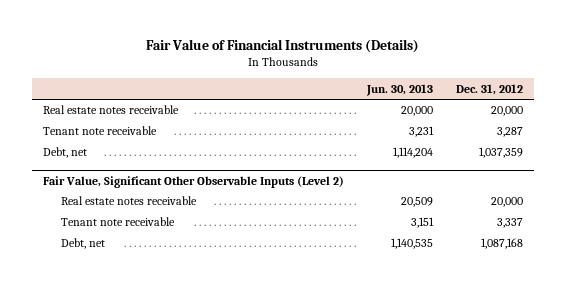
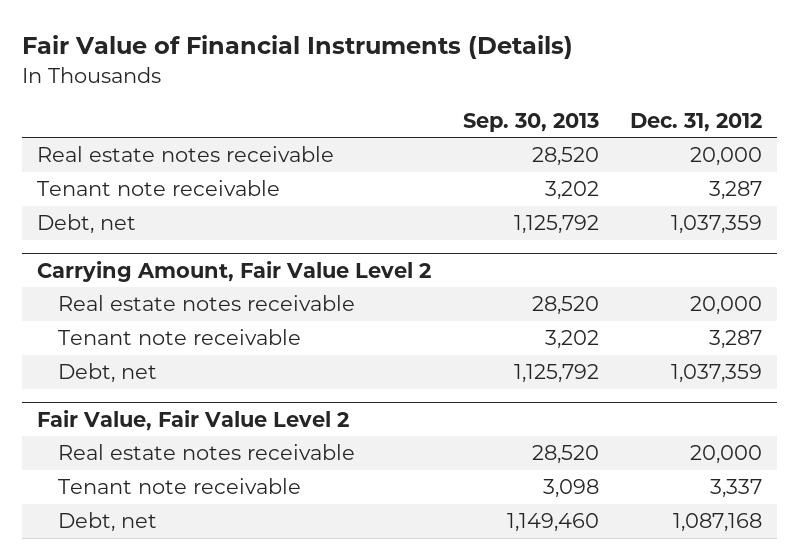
[366,83,434,96] Jun. 30, 2013 -> none
none -> [462,112,599,132] Sep. 30, 2013
[43,175,345,188] Fair Value, Significant Other Observable Inputs (Level 2) -> none
none -> [37,260,432,282] Carrying Amount, Fair Value Level 2
none -> [58,329,302,346] Tenant note receivable
none -> [58,363,158,384] Debt, net
none -> [37,409,350,431] Fair Value, Fair Value Level 2
none -> [58,444,356,461] Real estate notes receivable

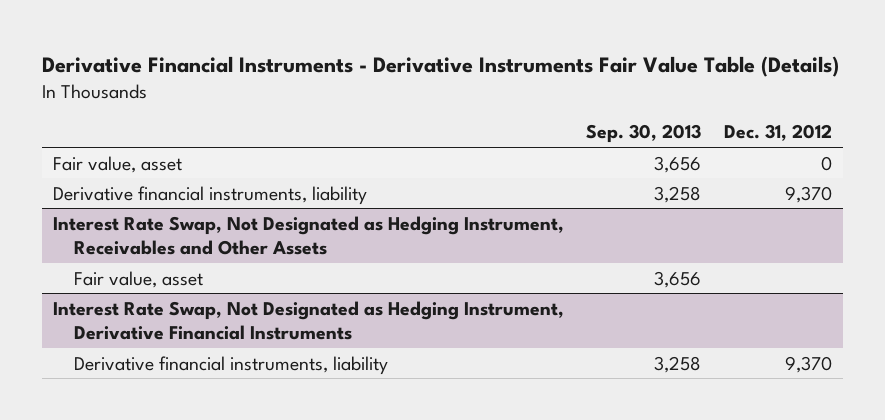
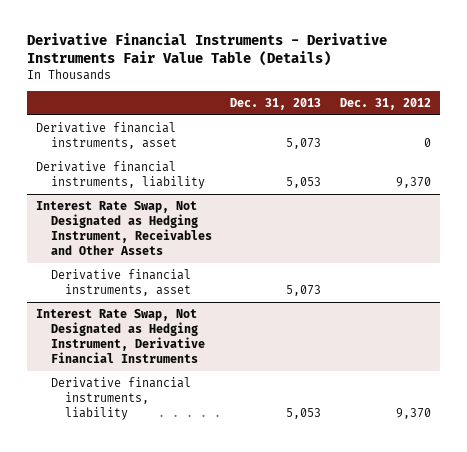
[586,124,702,144] Sep. 30, 2013 -> none
none -> [230,97,322,110] Dec. 31, 2013
[52,155,182,173] Fair value, asset -> [36,121,177,149] Derivative financial instruments, asset
[74,270,204,288] Fair value, asset -> [50,268,192,296] Derivative financial instruments, asset

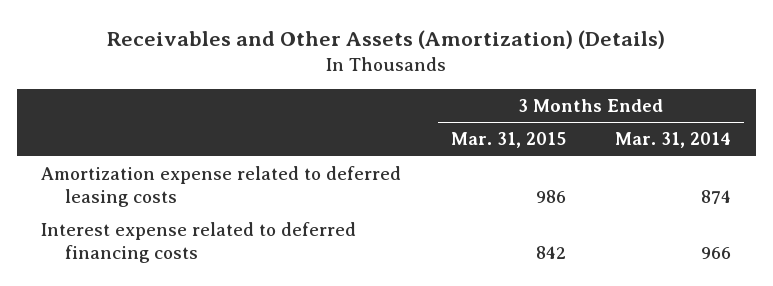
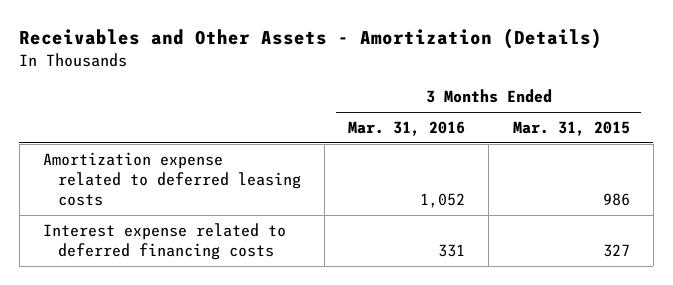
[107,29,666,49] Receivables and Other Assets (Amortization) (Details) -> [19,28,603,50] Receivables and Other Assets - Amortization (Details)
[615,132,732,149] Mar. 31, 2014 -> none
none -> [348,121,466,137] Mar. 31, 2016
[535,245,566,259] 842 -> [602,243,630,257] 327

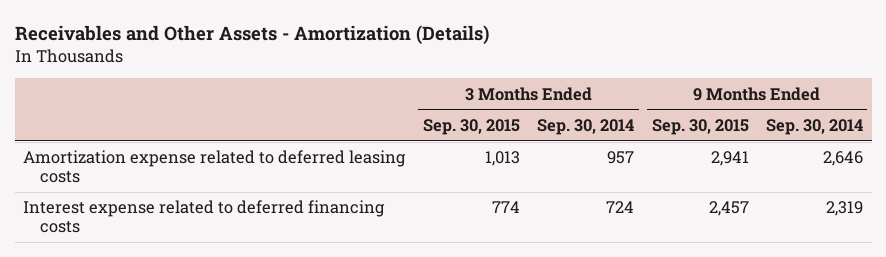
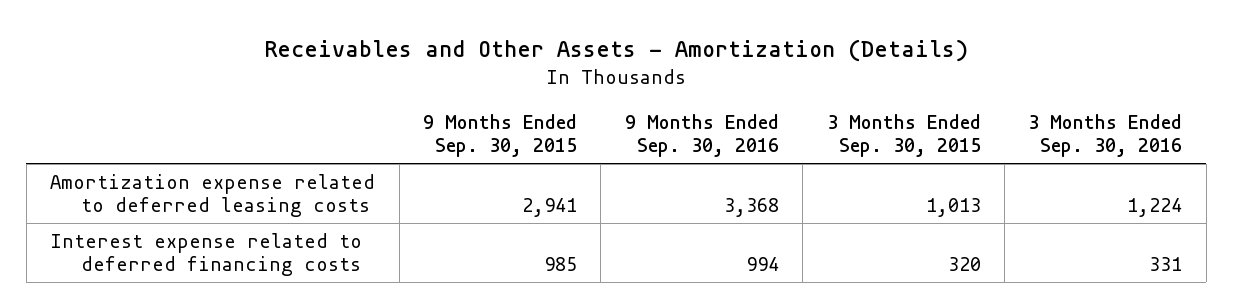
[537,118,635,135] Sep. 30, 2014 -> none
[766,118,864,135] Sep. 30, 2014 -> none
none -> [624,113,779,157] 9 Months Ended Sep. 30, 2016
none -> [1028,113,1183,157] 3 Months Ended Sep. 30, 2016
[491,201,520,214] 774 -> [947,256,981,271] 320
[708,201,749,217] 2,457 -> [544,256,578,271] 985

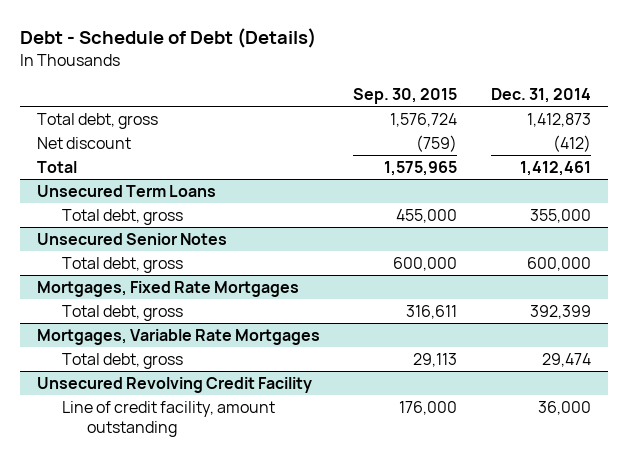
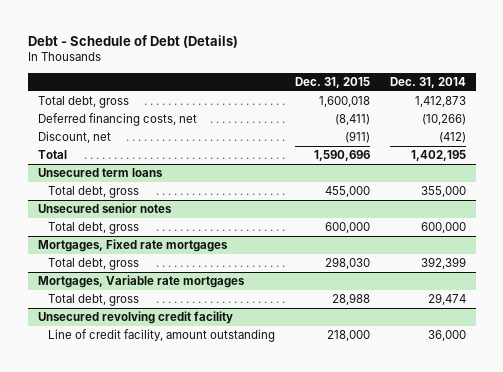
[353,87,458,104] Sep. 30, 2015 -> none
none -> [294,77,370,89] Dec. 31, 2015
none -> [37,113,197,127] Deferred financing costs, net
[36,136,131,149] Net discount -> [37,131,111,144] Discount, net
[520,160,592,176] 1,412,461 -> [410,150,466,162] 1,402,195
[36,184,216,197] Unsecured Term Loans -> [37,168,163,178] Unsecured term loans
[36,232,227,245] Unsecured Senior Notes -> [37,203,172,214] Unsecured senior notes
[36,280,299,297] Mortgages, Fixed Rate Mortgages -> [37,239,228,253] Mortgages, Fixed rate mortgages
[36,328,320,345] Mortgages, Variable Rate Mortgages -> [37,275,245,289] Mortgages, Variable rate mortgages
[36,376,312,393] Unsecured Revolving Credit Facility -> [37,311,233,325] Unsecured revolving credit facility

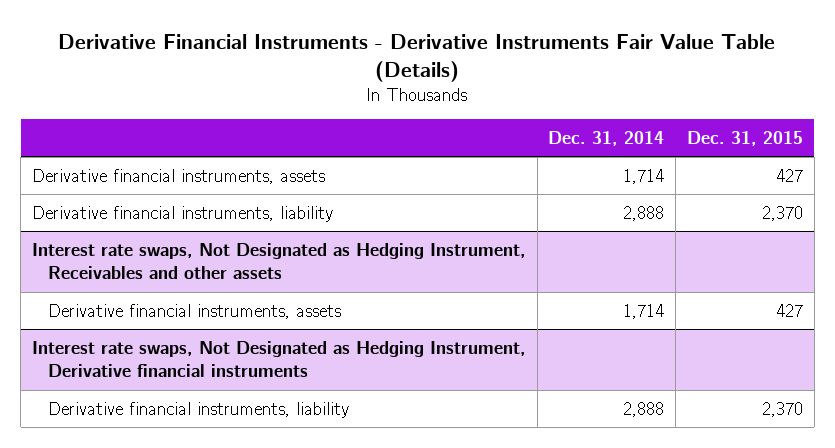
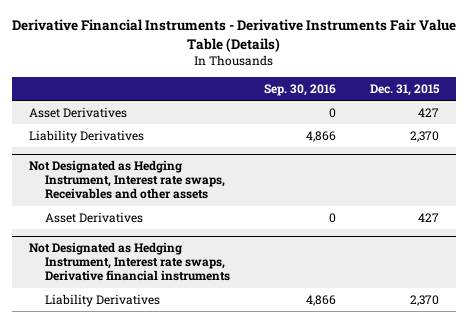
[548,131,665,147] Dec. 31, 2014 -> none
none -> [264,83,337,96] Sep. 30, 2016
[31,168,325,184] Derivative financial instruments, assets -> [29,106,128,118] Asset Derivatives
[31,205,333,222] Derivative financial instruments, liability -> [29,129,145,143] Liability Derivatives
[31,242,526,280] Interest rate swaps, Not Designated as Hedging Instrument, Receivables and other assets -> [29,160,225,200] Not Designated as Hedging Instrument, Interest rate swaps, Receivables and other assets
[48,303,342,319] Derivative financial instruments, assets -> [44,211,143,223] Asset Derivatives
[31,340,526,378] Interest rate swaps, Not Designated as Hedging Instrument, Derivative financial instruments -> [29,242,230,282] Not Designated as Hedging Instrument, Interest rate swaps, Derivative financial instruments
[48,401,350,418] Derivative financial instruments, liability -> [44,293,160,307] Liability Derivatives

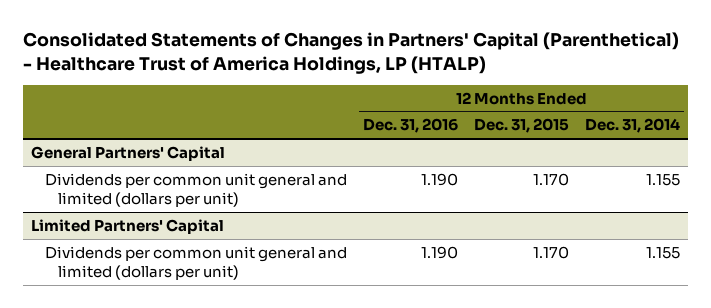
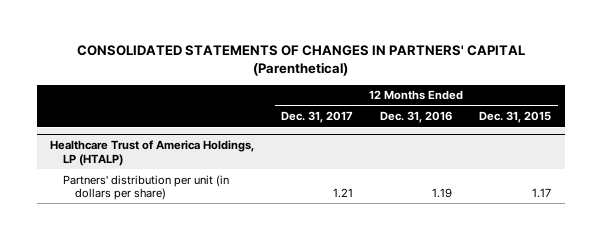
[22,32,679,74] Consolidated Statements of Changes in Partners' Capital (Parenthetical) - Healthcare Trust of America Holdings, LP (HTALP) -> [76,45,525,77] CONSOLIDATED STATEMENTS OF CHANGES IN PARTNERS' CAPITAL (Parenthetical)
[585,118,681,134] Dec. 31, 2014 -> none
none -> [281,111,354,124] Dec. 31, 2017
[31,218,225,234] Limited Partners' Capital -> none
[44,245,347,281] Dividends per common unit general and limited (dollars per unit) -> none
[31,145,226,161] General Partners' Capital -> [50,140,255,166] Healthcare Trust of America Holdings, LP (HTALP)
[44,172,347,208] Dividends per common unit general and limited (dollars per unit) -> [62,174,229,201] Partners' distribution per unit (in dollars per share)
[420,172,458,186] 1.190 -> [432,188,453,199] 1.19
[533,172,570,186] 1.170 -> [532,188,552,199] 1.17

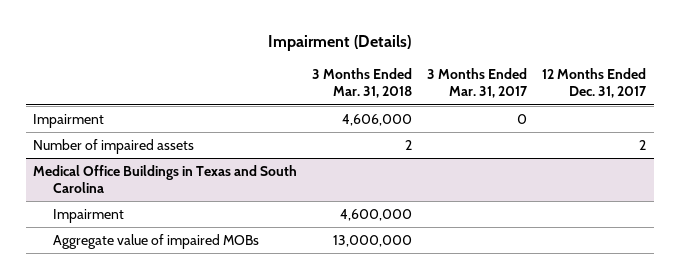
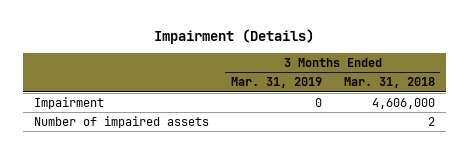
[427,67,529,99] 3 Months Ended Mar. 31, 2017 -> none
[542,67,648,99] 12 Months Ended Dec. 31, 2017 -> none
none -> [230,77,322,89] Mar. 31, 2019
[33,164,298,194] Medical Office Buildings in Texas and South Carolina -> none
[53,208,125,223] Impairment -> none
[53,233,260,249] Aggregate value of impaired MOBs -> none

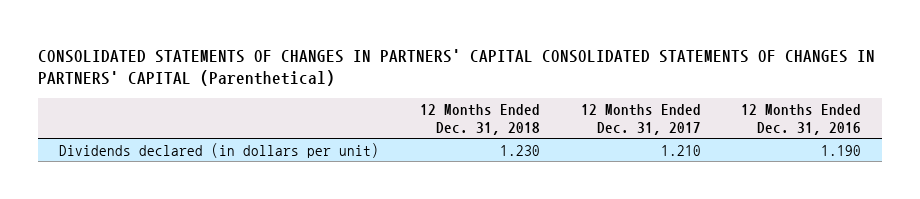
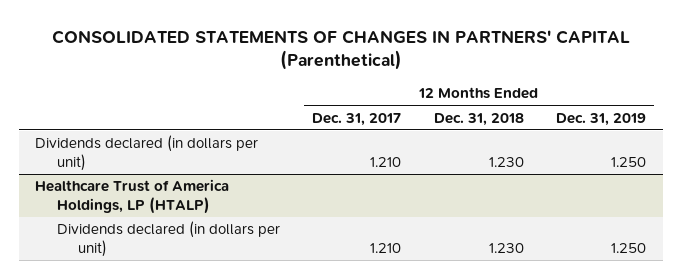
[38,48,876,87] CONSOLIDATED STATEMENTS OF CHANGES IN PARTNERS' CAPITAL CONSOLIDATED STATEMENTS OF CHANGES IN PARTNERS' CAPITAL (Parenthetical) -> [51,29,630,71] CONSOLIDATED STATEMENTS OF CHANGES IN PARTNERS' CAPITAL (Parenthetical)
[741,103,862,135] 12 Months Ended Dec. 31, 2016 -> none
none -> [556,112,647,126] Dec. 31, 2019
none -> [35,179,230,215] Healthcare Trust of America Holdings, LP (HTALP)
none -> [56,221,280,258] Dividends declared (in dollars per unit)

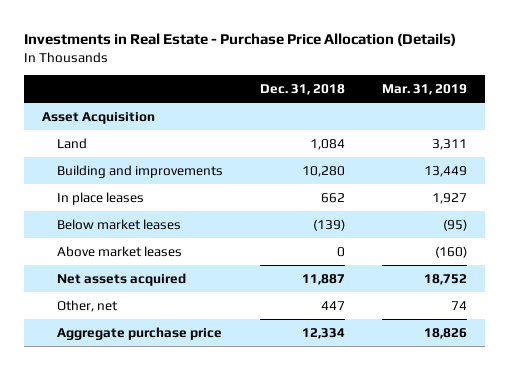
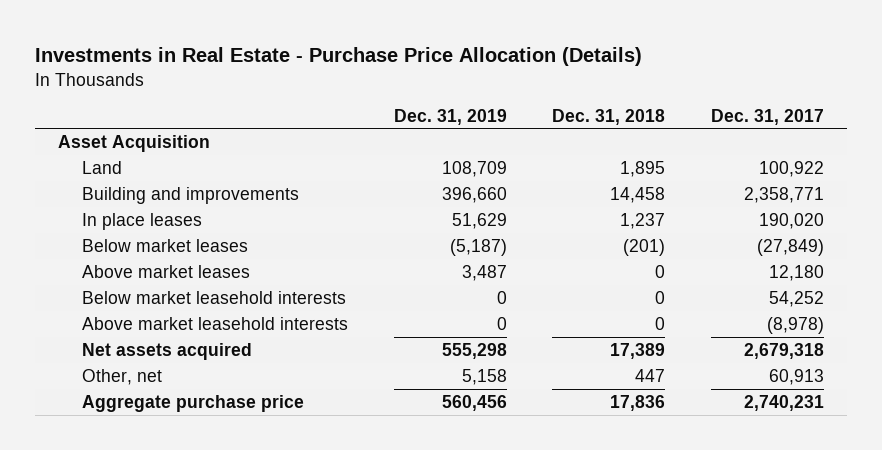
[381,84,467,96] Mar. 31, 2019 -> none
none -> [393,108,507,125] Dec. 31, 2019
none -> [711,108,825,125] Dec. 31, 2017
[309,138,345,150] 1,084 -> [620,160,666,177] 1,895
[301,165,345,177] 10,280 -> [610,186,666,203] 14,458
[320,192,345,203] 662 -> [620,212,666,229] 1,237
[312,218,345,231] (139) -> [623,238,666,256] (201)
none -> [82,290,347,304] Below market leasehold interests
none -> [82,316,349,330] Above market leasehold interests
[301,273,345,285] 11,887 -> [610,342,666,359] 17,389
[301,327,345,339] 12,334 -> [610,394,666,411] 17,836

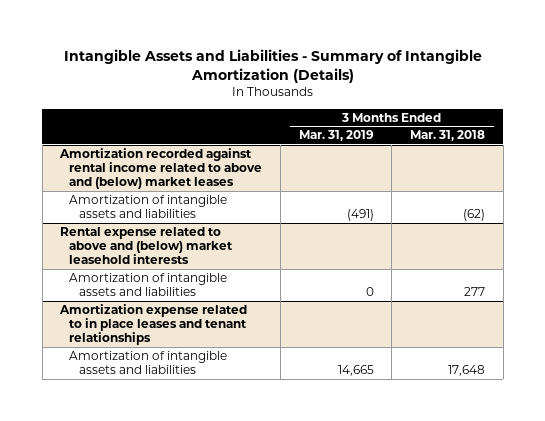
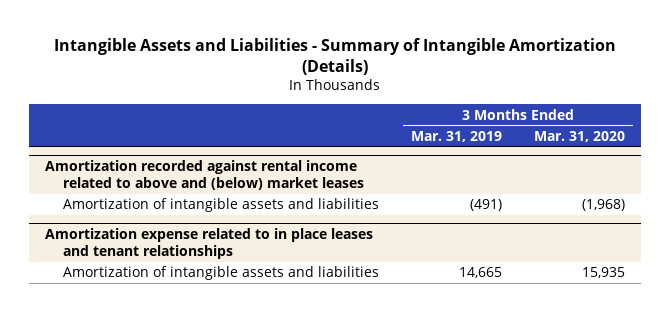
[410,130,486,142] Mar. 31, 2018 -> none
none -> [534,130,626,142] Mar. 31, 2020
[60,227,234,265] Rental expense related to above and (below) market leasehold interests -> none
[69,273,228,297] Amortization of intangible assets and liabilities -> none

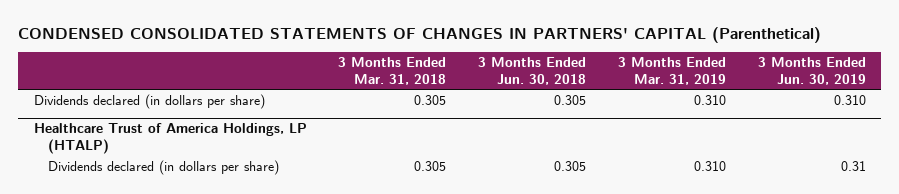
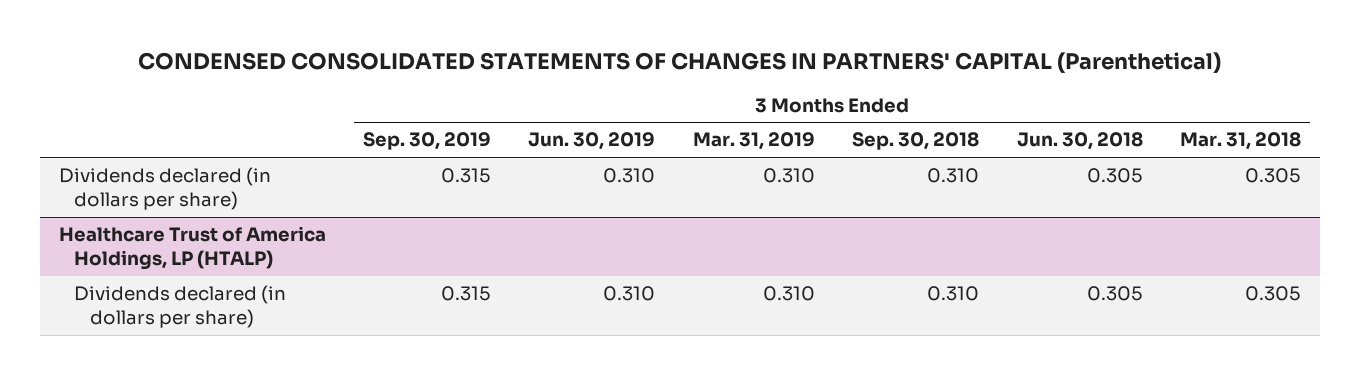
none -> [363,132,492,151] Sep. 30, 2019
none -> [852,132,980,151] Sep. 30, 2018
[840,160,866,171] 0.31 -> [603,286,656,302] 0.310

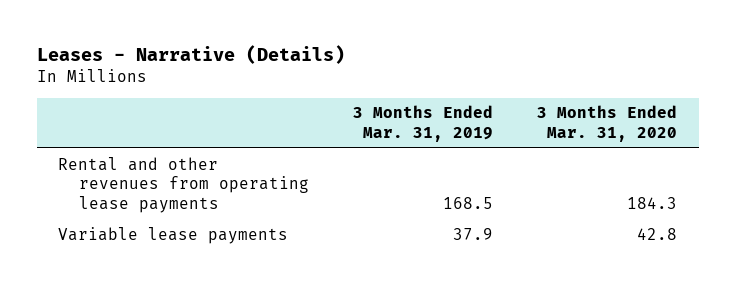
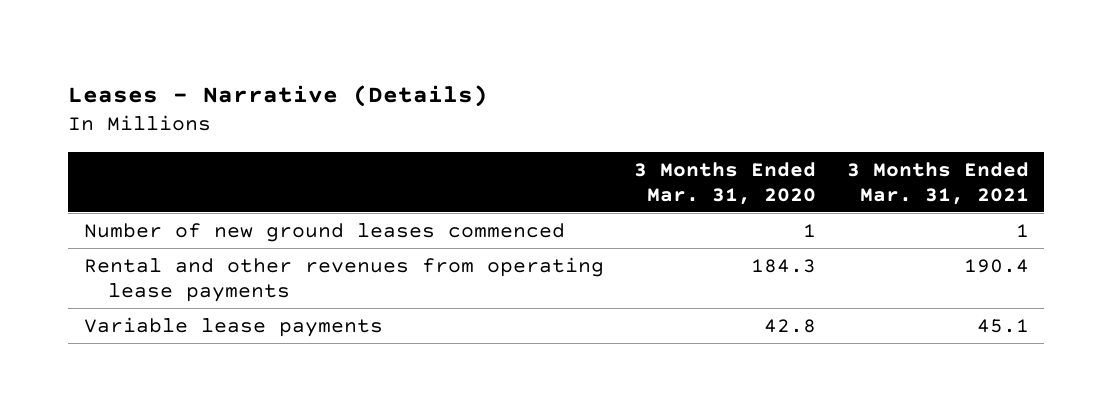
[352,105,493,143] 3 Months Ended Mar. 31, 2019 -> none
none -> [846,161,1029,205] 3 Months Ended Mar. 31, 2021
none -> [83,223,565,243] Number of new ground leases commenced

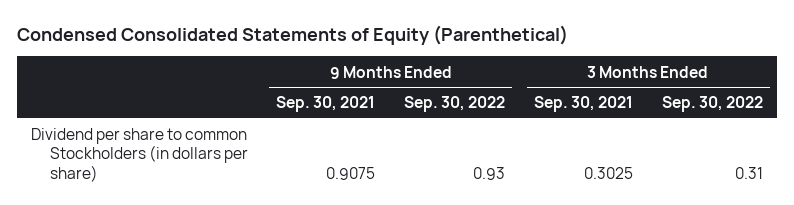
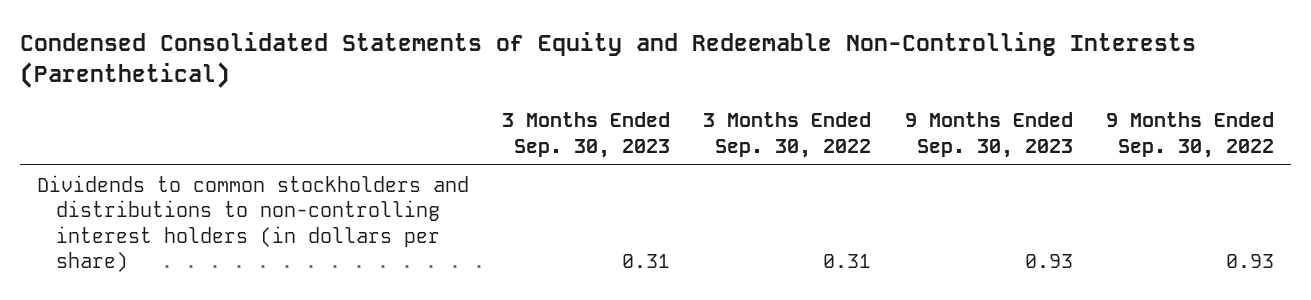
[16,24,568,45] Condensed Consolidated Statements of Equity (Parenthetical) -> [20,31,1197,88] Condensed Consolidated Statements of Equity and Redeemable Non-Controlling Interests (Parenthetical)
[276,96,376,113] Sep. 30, 2021 -> none
[533,96,633,113] Sep. 30, 2021 -> none
none -> [502,112,671,158] 3 Months Ended Sep. 30, 2023
none -> [904,112,1073,158] 9 Months Ended Sep. 30, 2023
[31,128,248,182] Dividend per share to common Stockholders (in dollars per share) -> [36,174,469,273] Dividends to common stockholders and distributions to non-controlling interest holders (in dollars per share)

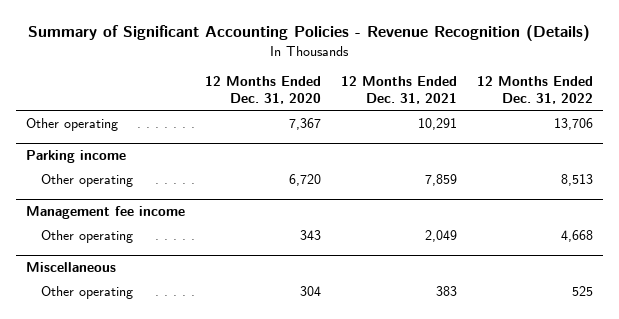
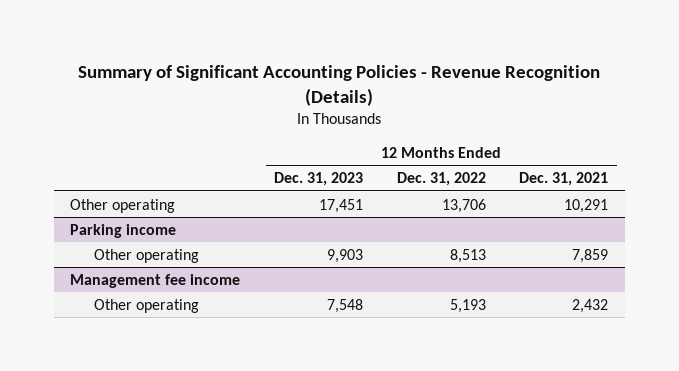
[204,76,321,105] 12 Months Ended Dec. 31, 2020 -> none
none -> [274,172,364,187] Dec. 31, 2023
[25,262,116,273] Miscellaneous -> none
[40,285,133,299] Other operating -> none
[424,229,457,242] 2,049 -> [572,298,609,313] 2,432
[561,229,594,242] 4,668 -> [449,298,486,313] 5,193

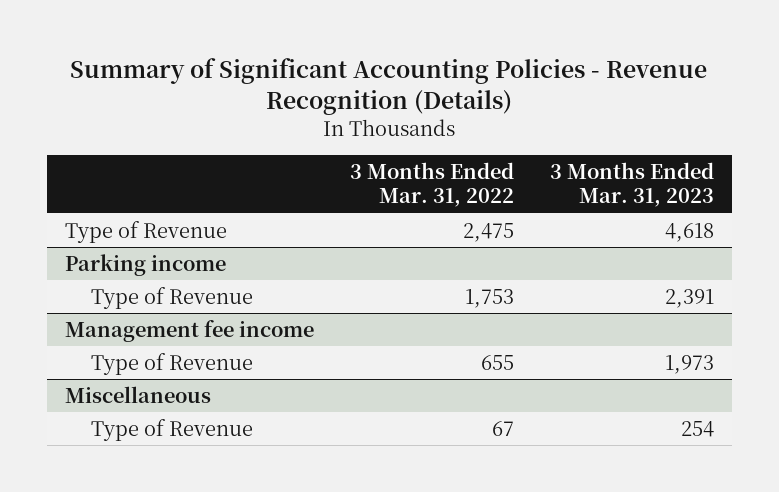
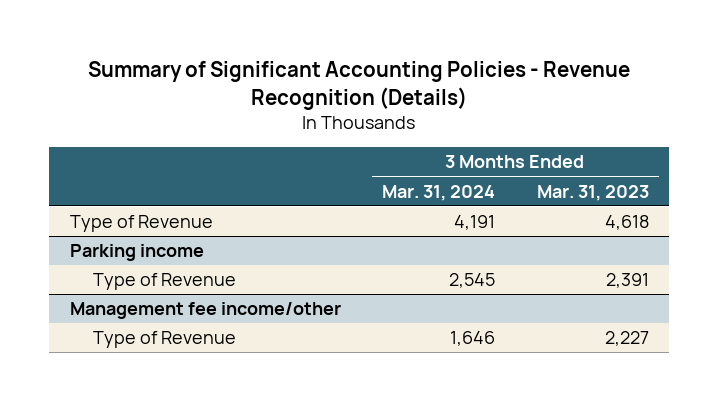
[349,162,514,208] 3 Months Ended Mar. 31, 2022 -> none
none -> [382,184,496,201] Mar. 31, 2024
[64,385,211,403] Miscellaneous -> none
[91,418,254,441] Type of Revenue -> none
[64,319,314,342] Management fee income -> [69,302,341,320] Management fee income/other
[664,354,714,374] 1,973 -> [604,331,649,347] 2,227

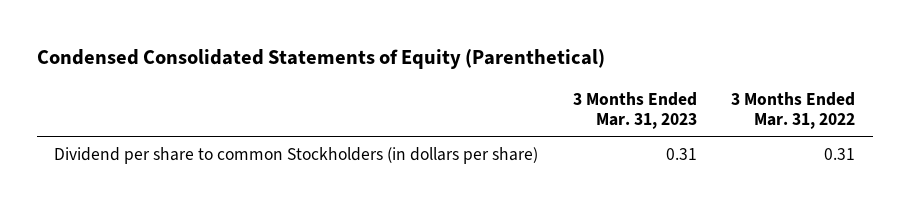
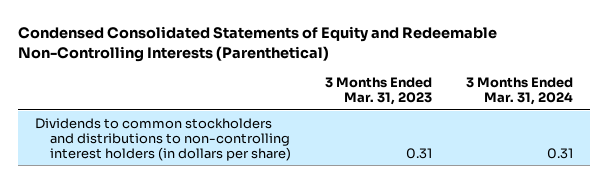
[36,49,605,70] Condensed Consolidated Statements of Equity (Parenthetical) -> [18,26,498,62] Condensed Consolidated Statements of Equity and Redeemable Non-Controlling Interests (Parenthetical)
[731,91,856,129] 3 Months Ended Mar. 31, 2022 -> none
none -> [466,77,574,106] 3 Months Ended Mar. 31, 2024
[53,146,538,164] Dividend per share to common Stockholders (in dollars per share) -> [35,117,292,161] Dividends to common stockholders and distributions to non-controlling interest holders (in dollars per share)

